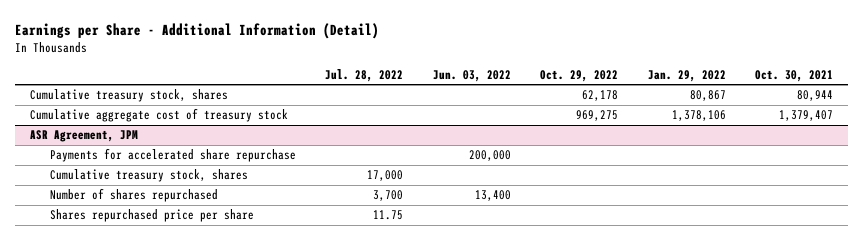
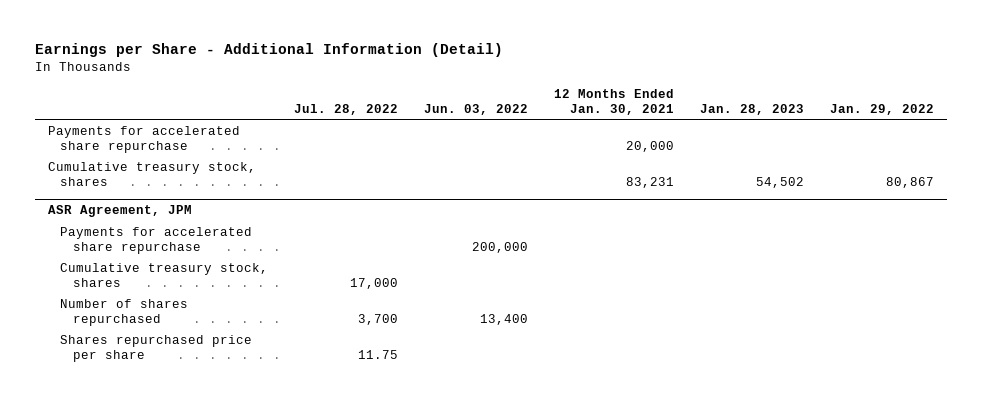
[540,69,619,82] Oct. 29, 2022 -> none
[755,69,834,82] Oct. 30, 2021 -> none
none -> [554,88,675,116] 12 Months Ended Jan. 30, 2021
none -> [700,104,805,116] Jan. 28, 2023
none -> [47,125,240,153] Payments for accelerated share repurchase
[30,108,289,123] Cumulative aggregate cost of treasury stock -> none

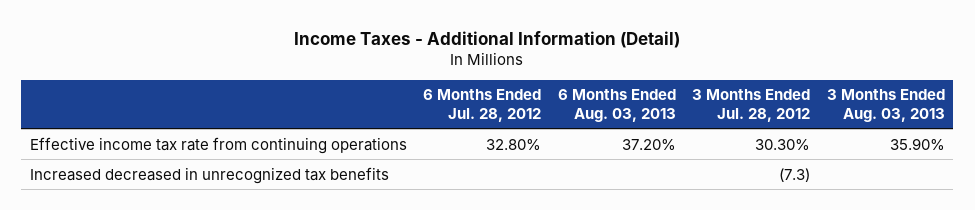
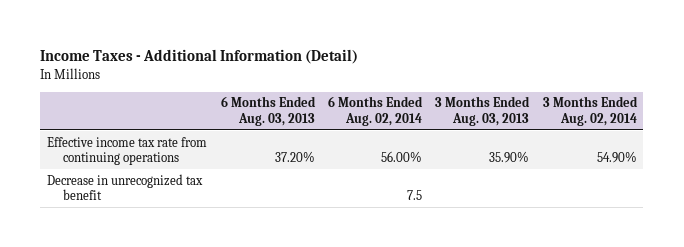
[423,89,542,122] 6 Months Ended Jul. 28, 2012 -> none
[692,89,811,122] 3 Months Ended Jul. 28, 2012 -> none
none -> [327,96,423,126] 6 Months Ended Aug. 02, 2014
none -> [542,96,638,126] 3 Months Ended Aug. 02, 2014
[29,166,389,184] Increased decreased in unrecognized tax benefits -> [47,173,204,201] Decrease in unrecognized tax benefit

